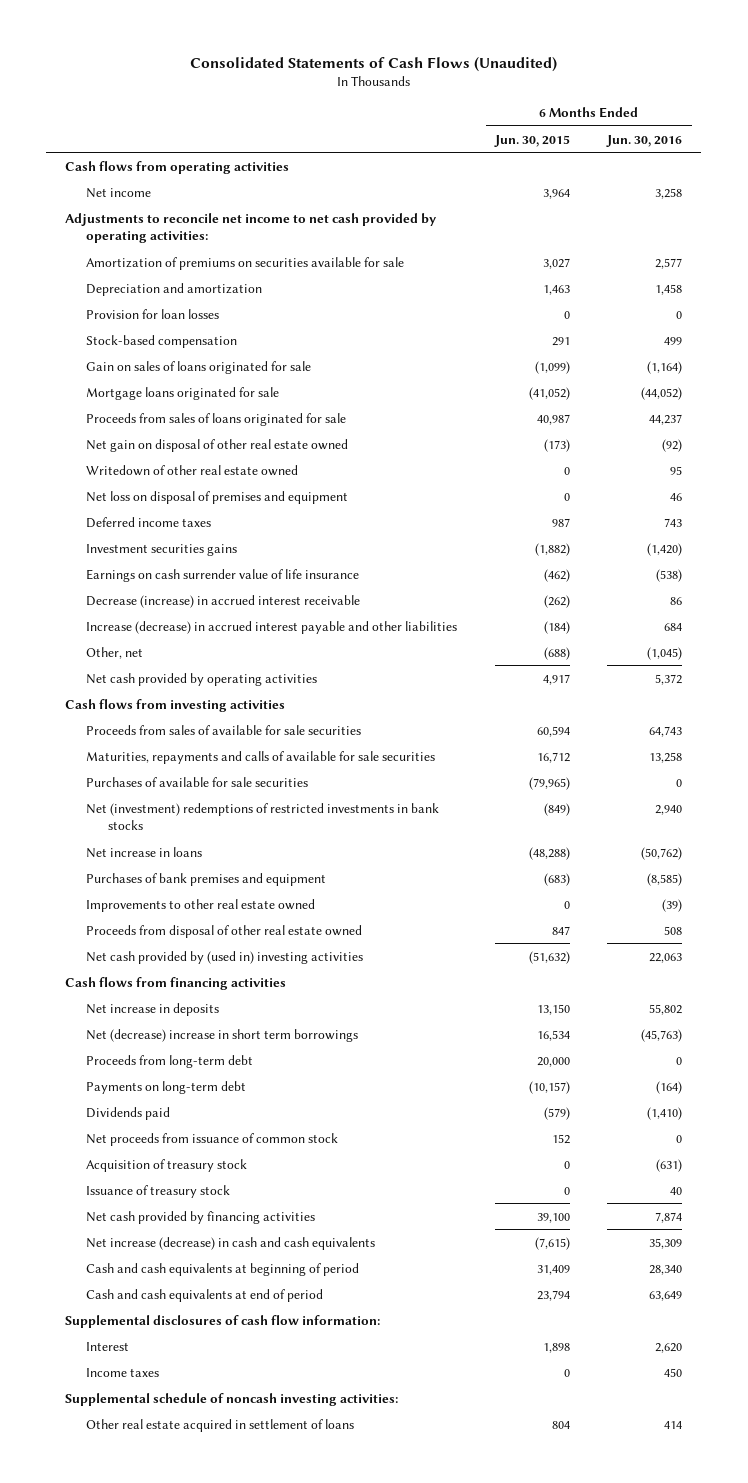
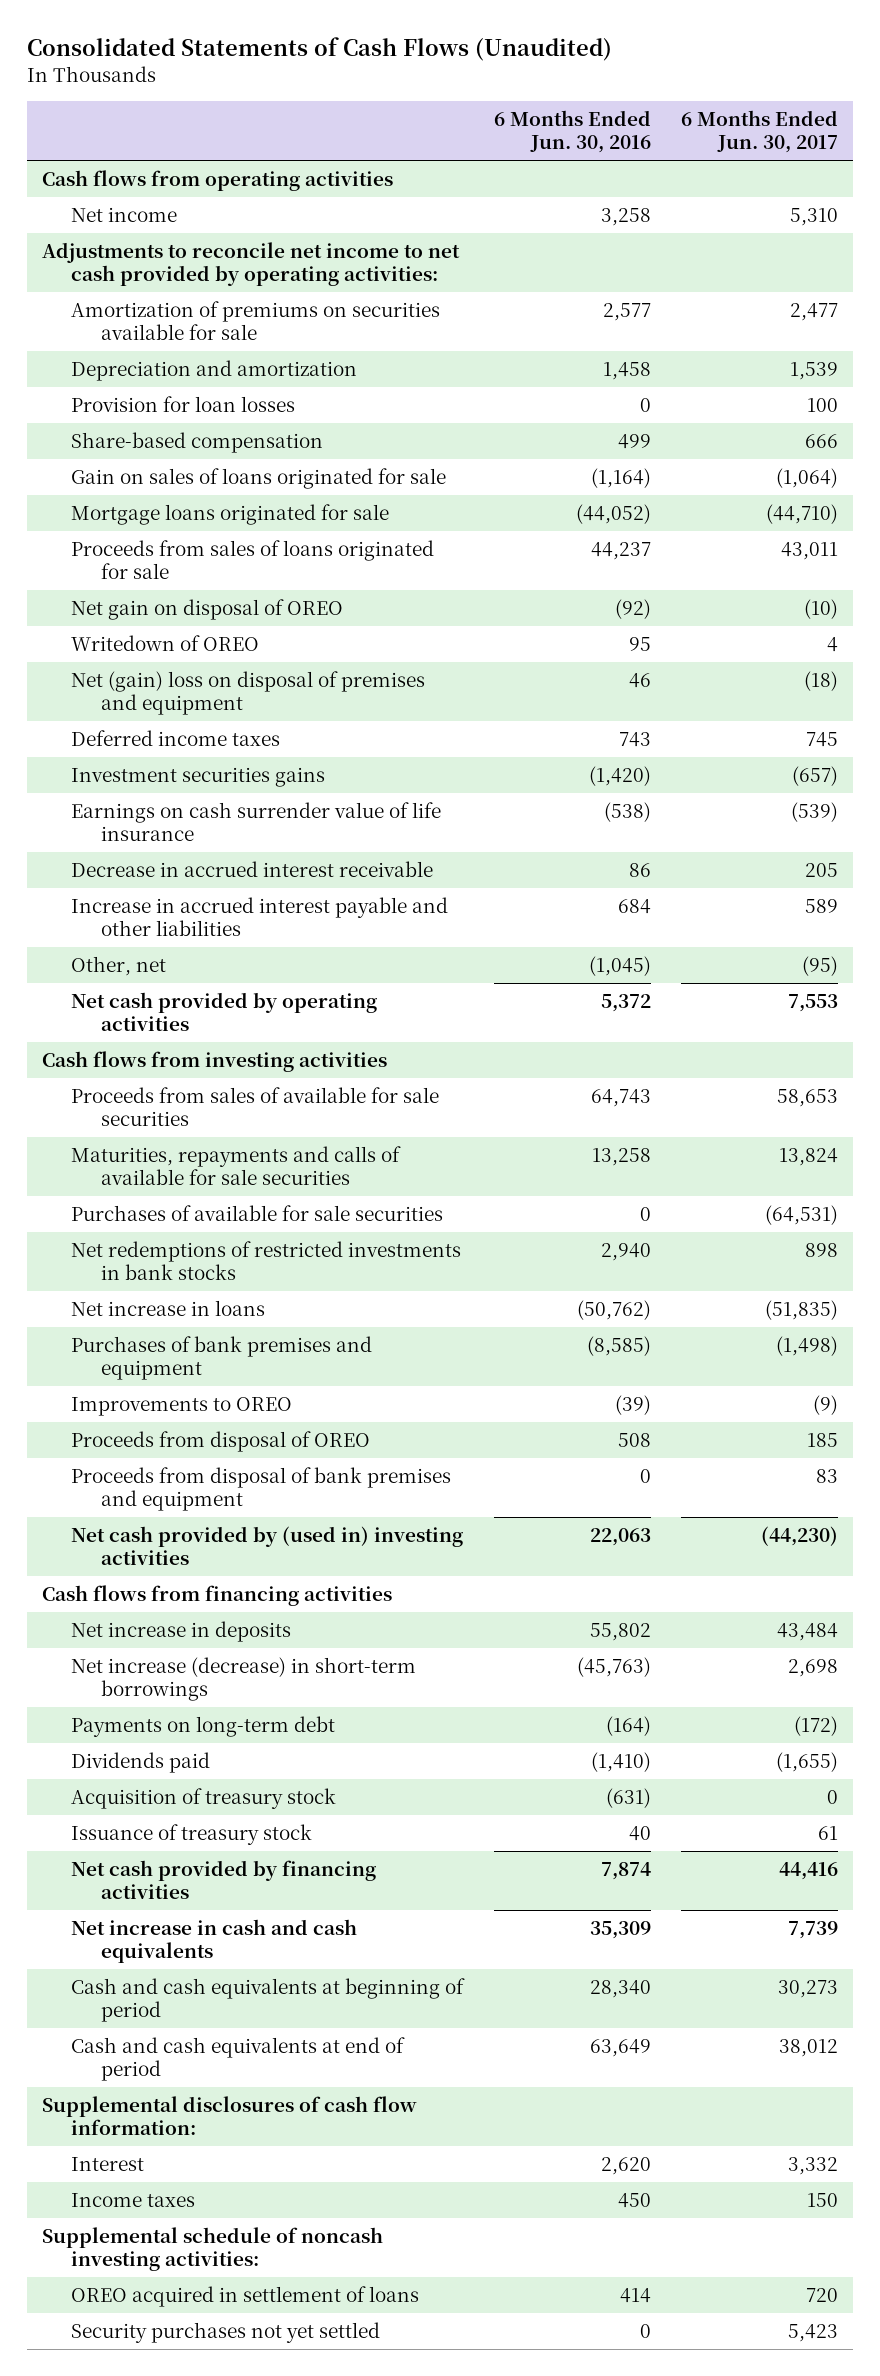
[493,134,570,147] Jun. 30, 2015 -> none
none -> [681,110,839,154] 6 Months Ended Jun. 30, 2017
[86,334,238,348] Stock-based compensation -> [71,432,324,454] Share-based compensation
[86,438,349,452] Net gain on disposal of other real estate owned -> [71,599,344,621] Net gain on disposal of OREO
[86,464,299,476] Writedown of other real estate owned -> [71,635,260,652] Writedown of OREO
[86,490,349,504] Net loss on disposal of premises and equipment -> [71,671,426,715] Net (gain) loss on disposal of premises and equipment
[86,594,361,608] Decrease (increase) in accrued interest receivable -> [71,861,434,878] Decrease in accrued interest receivable
[86,620,458,634] Increase (decrease) in accrued interest payable and other liabilities -> [71,897,449,936] Increase in accrued interest payable and other liabilities
[86,802,440,831] Net (investment) redemptions of restricted investments in bank stocks -> [71,1241,462,1280] Net redemptions of restricted investments in bank stocks
[86,898,316,912] Improvements to other real estate owned -> [71,1397,293,1417] Improvements to OREO
[86,924,363,938] Proceeds from disposal of other real estate owned -> [71,1431,371,1453] Proceeds from disposal of OREO
none -> [71,1467,452,1511] Proceeds from disposal of bank premises and equipment
[86,1054,254,1068] Proceeds from long-term debt -> none
[86,1028,359,1042] Net (decrease) increase in short term borrowings -> [71,1657,417,1701] Net increase (decrease) in short-term borrowings
[86,1132,339,1146] Net proceeds from issuance of common stock -> none
[86,1236,376,1250] Net increase (decrease) in cash and cash equivalents -> [71,1919,358,1963] Net increase in cash and cash equivalents
[86,1418,355,1432] Other real estate acquired in settlement of loans -> [71,2286,420,2308] OREO acquired in settlement of loans
none -> [71,2322,381,2344] Security purchases not yet settled

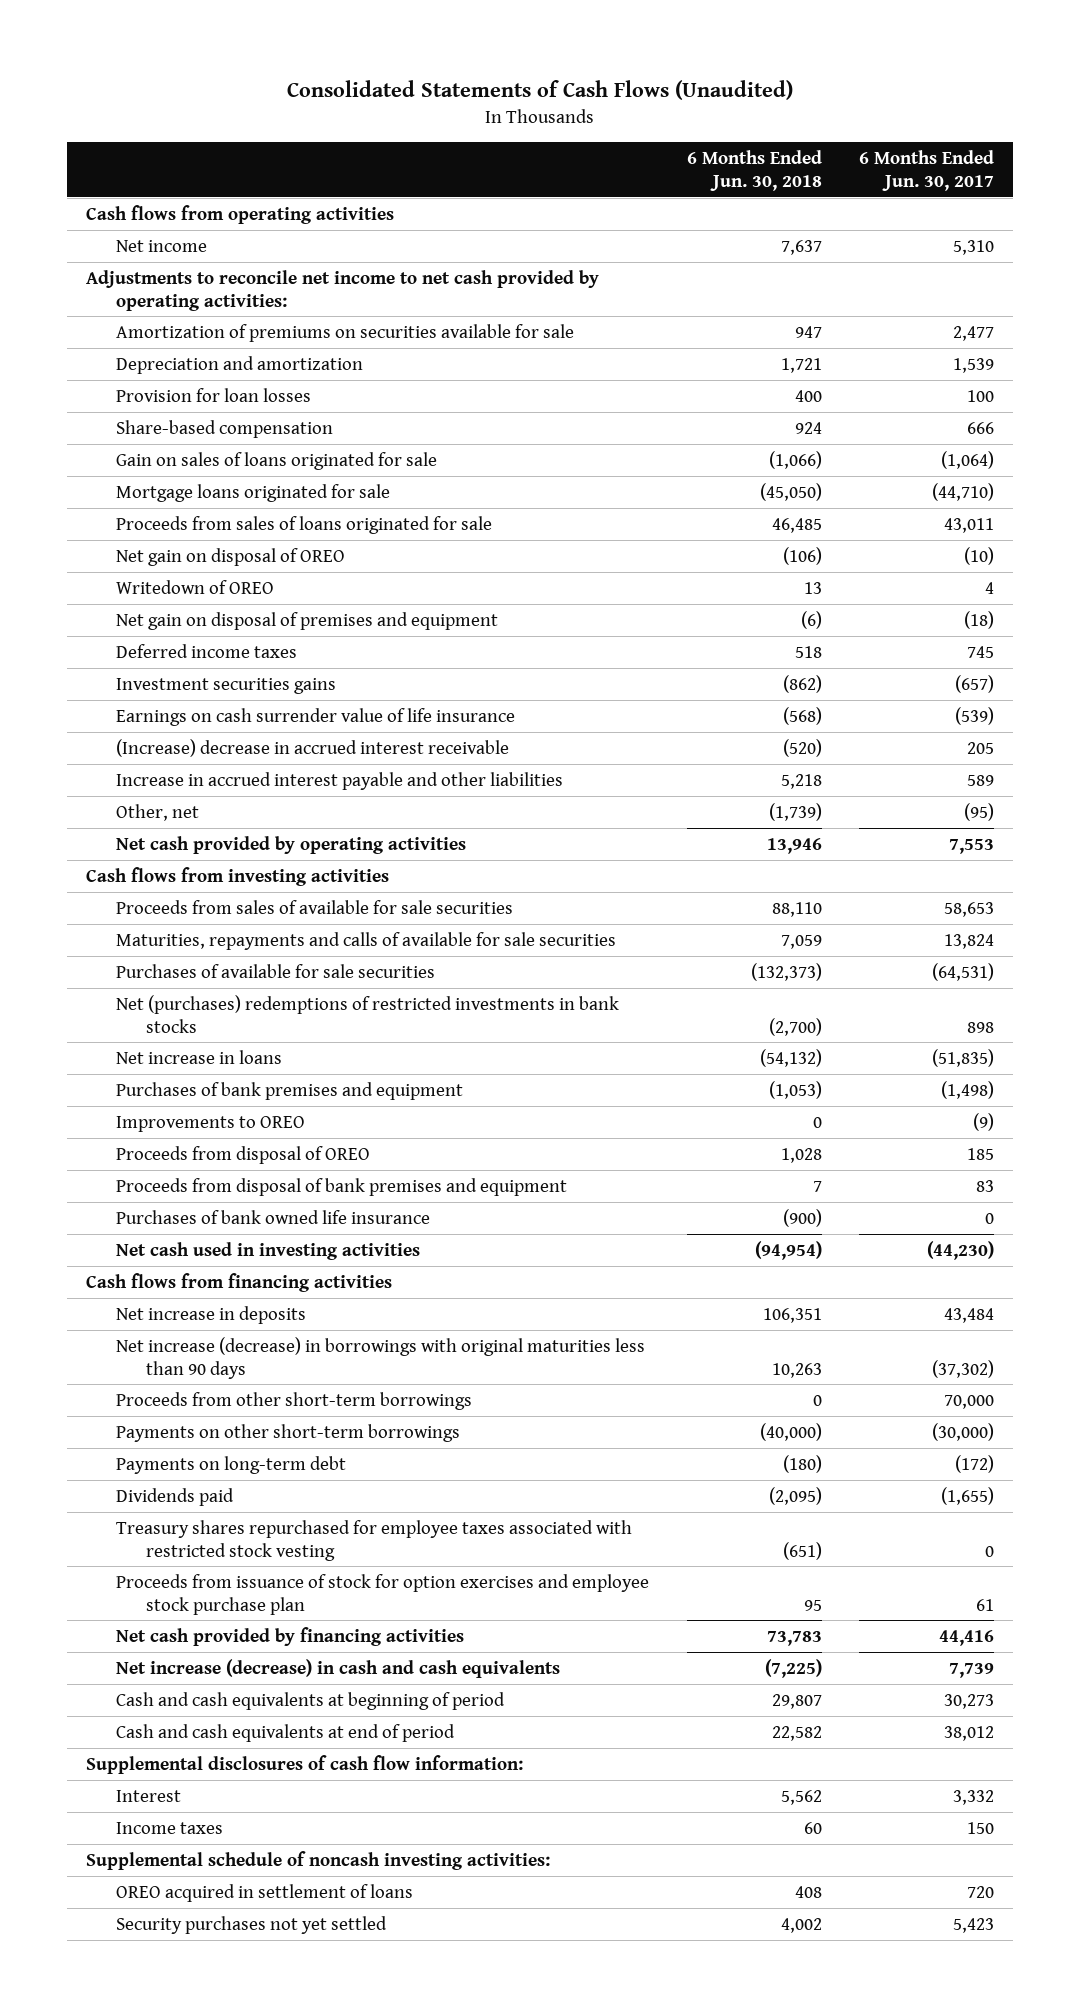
[493,110,651,154] 6 Months Ended Jun. 30, 2016 -> none
none -> [686,150,822,191] 6 Months Ended Jun. 30, 2018
[71,671,426,715] Net (gain) loss on disposal of premises and equipment -> [116,611,499,630] Net gain on disposal of premises and equipment
[71,861,434,878] Decrease in accrued interest receivable -> [116,738,510,757] (Increase) decrease in accrued interest receivable
[71,1241,462,1280] Net redemptions of restricted investments in bank stocks -> [116,994,620,1033] Net (purchases) redemptions of restricted investments in bank stocks
none -> [116,1209,431,1224] Purchases of bank owned life insurance
[71,1526,464,1565] Net cash provided by (used in) investing activities -> [116,1241,421,1260] Net cash used in investing activities
[71,1657,417,1701] Net increase (decrease) in short-term borrowings -> [116,1336,646,1379] Net increase (decrease) in borrowings with original maturities less than 90 days
[788,1659,839,1678] 2,698 -> [932,1359,995,1378] (37,302)
none -> [116,1391,473,1410] Proceeds from other short-term borrowings
none -> [116,1423,461,1442] Payments on other short-term borrowings
[71,1788,337,1810] Acquisition of treasury stock -> none
none -> [116,1519,633,1561] Treasury shares repurchased for employee taxes associated with restricted stock vesting
[71,1824,313,1846] Issuance of treasury stock -> [116,1573,650,1615] Proceeds from issuance of stock for option exercises and employee stock purchase plan
[71,1919,358,1963] Net increase in cash and cash equivalents -> [116,1658,561,1678] Net increase (decrease) in cash and cash equivalents

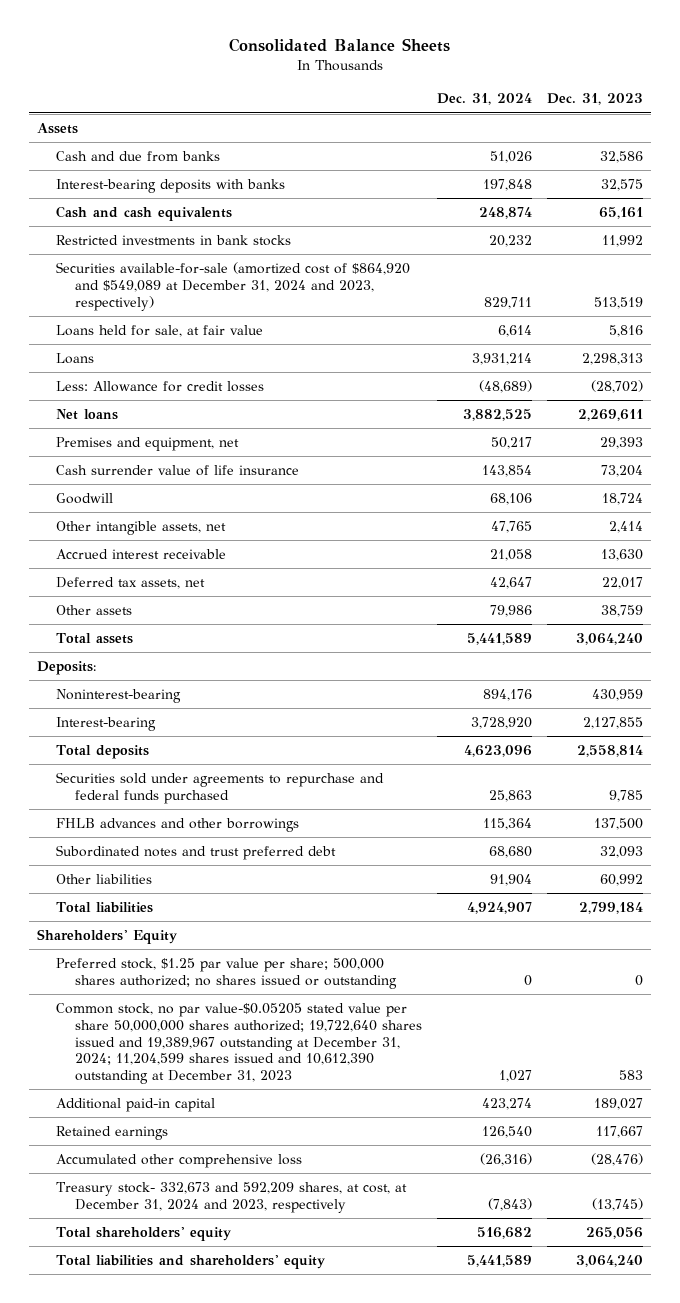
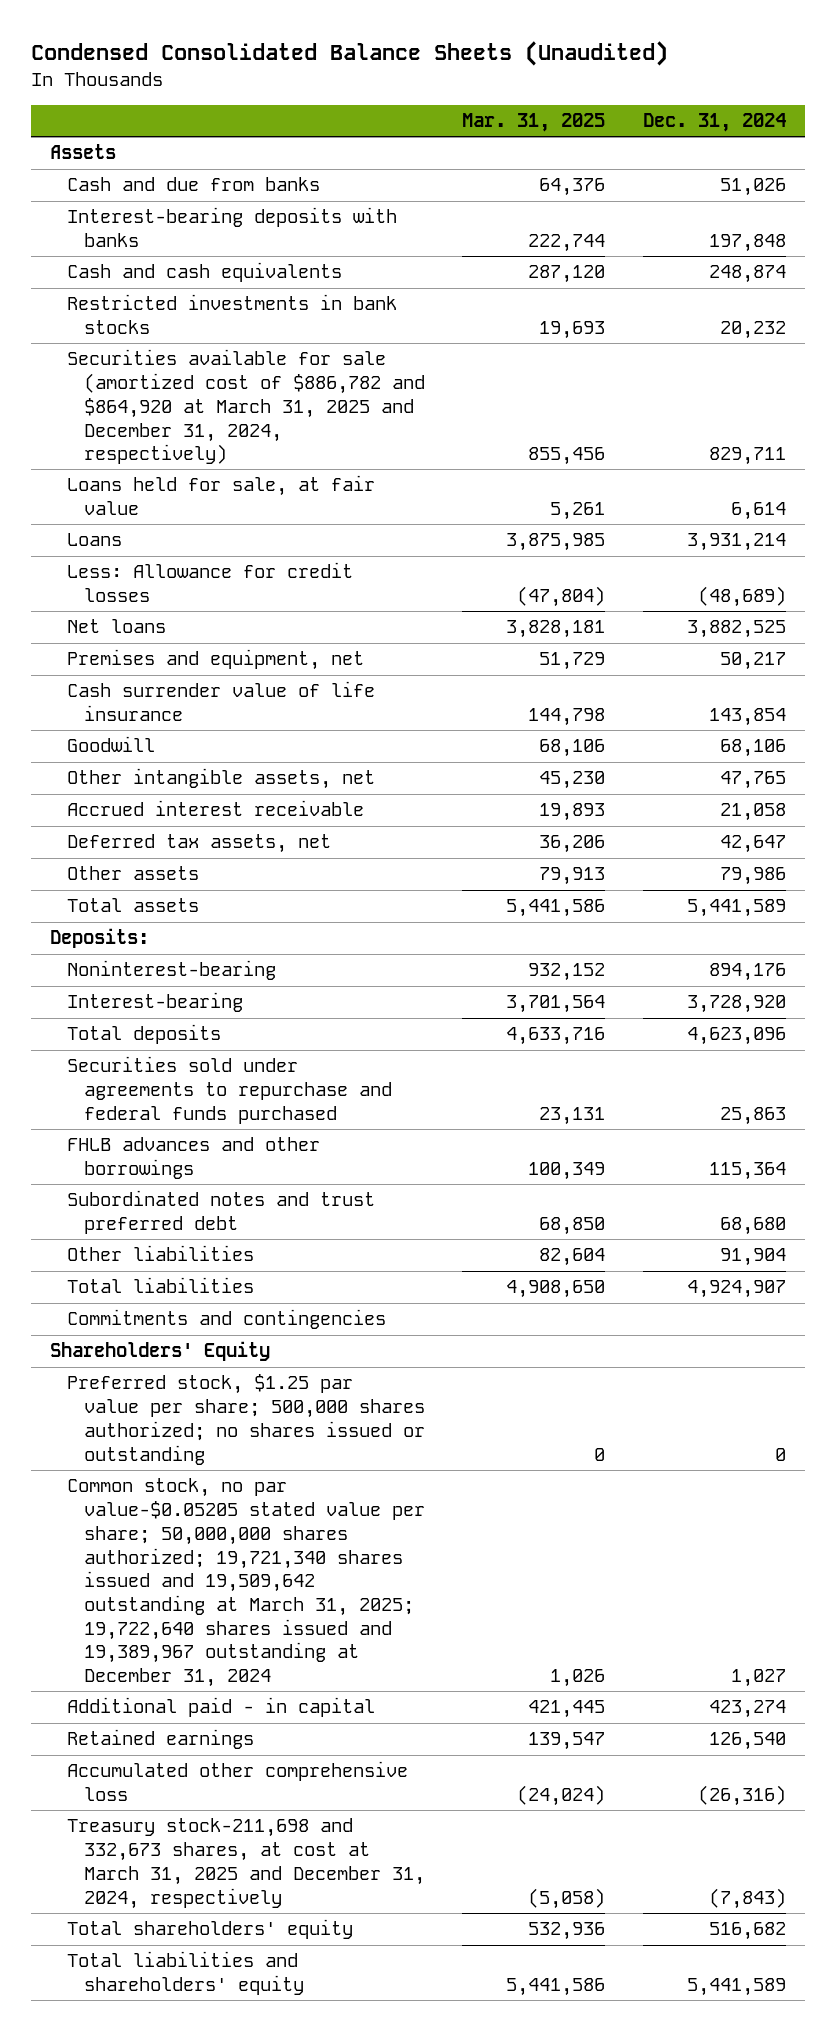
[228,38,450,53] Consolidated Balance Sheets -> [31,41,669,67] Condensed Consolidated Balance Sheets (Unaudited)
[547,93,644,106] Dec. 31, 2023 -> none
none -> [462,113,606,133] Mar. 31, 2025
[56,261,411,311] Securities available-for-sale (amortized cost of $864,920 and $549,089 at December 31, 2024 and 2023, respectively) -> [66,349,425,465] Securities available for sale (amortized cost of $886,782 and $864,920 at March 31, 2025 and December 31, 2024, respectively)
none -> [66,1309,386,1330] Commitments and contingencies
[56,1002,423,1085] Common stock, no par value-$0.05205 stated value per share 50,000,000 shares authorized; 19,722,640 shares issued and 19,389,967 outstanding at December 31, 2024; 11,204,599 shares issued and 10,612,390 outstanding at December 31, 2023 -> [66,1478,425,1687] Common stock, no par value-$0.05205 stated value per share; 50,000,000 shares authorized; 19,721,340 shares issued and 19,509,642 outstanding at March 31, 2025; 19,722,640 shares issued and 19,389,967 outstanding at December 31, 2024
[56,1097,216,1112] Additional paid-in capital -> [66,1697,375,1718] Additional paid - in capital
[56,1181,408,1213] Treasury stock- 332,673 and 592,209 shares, at cost, at December 31, 2024 and 2023, respectively -> [66,1818,425,1909] Treasury stock-211,698 and 332,673 shares, at cost at March 31, 2025 and December 31, 2024, respectively

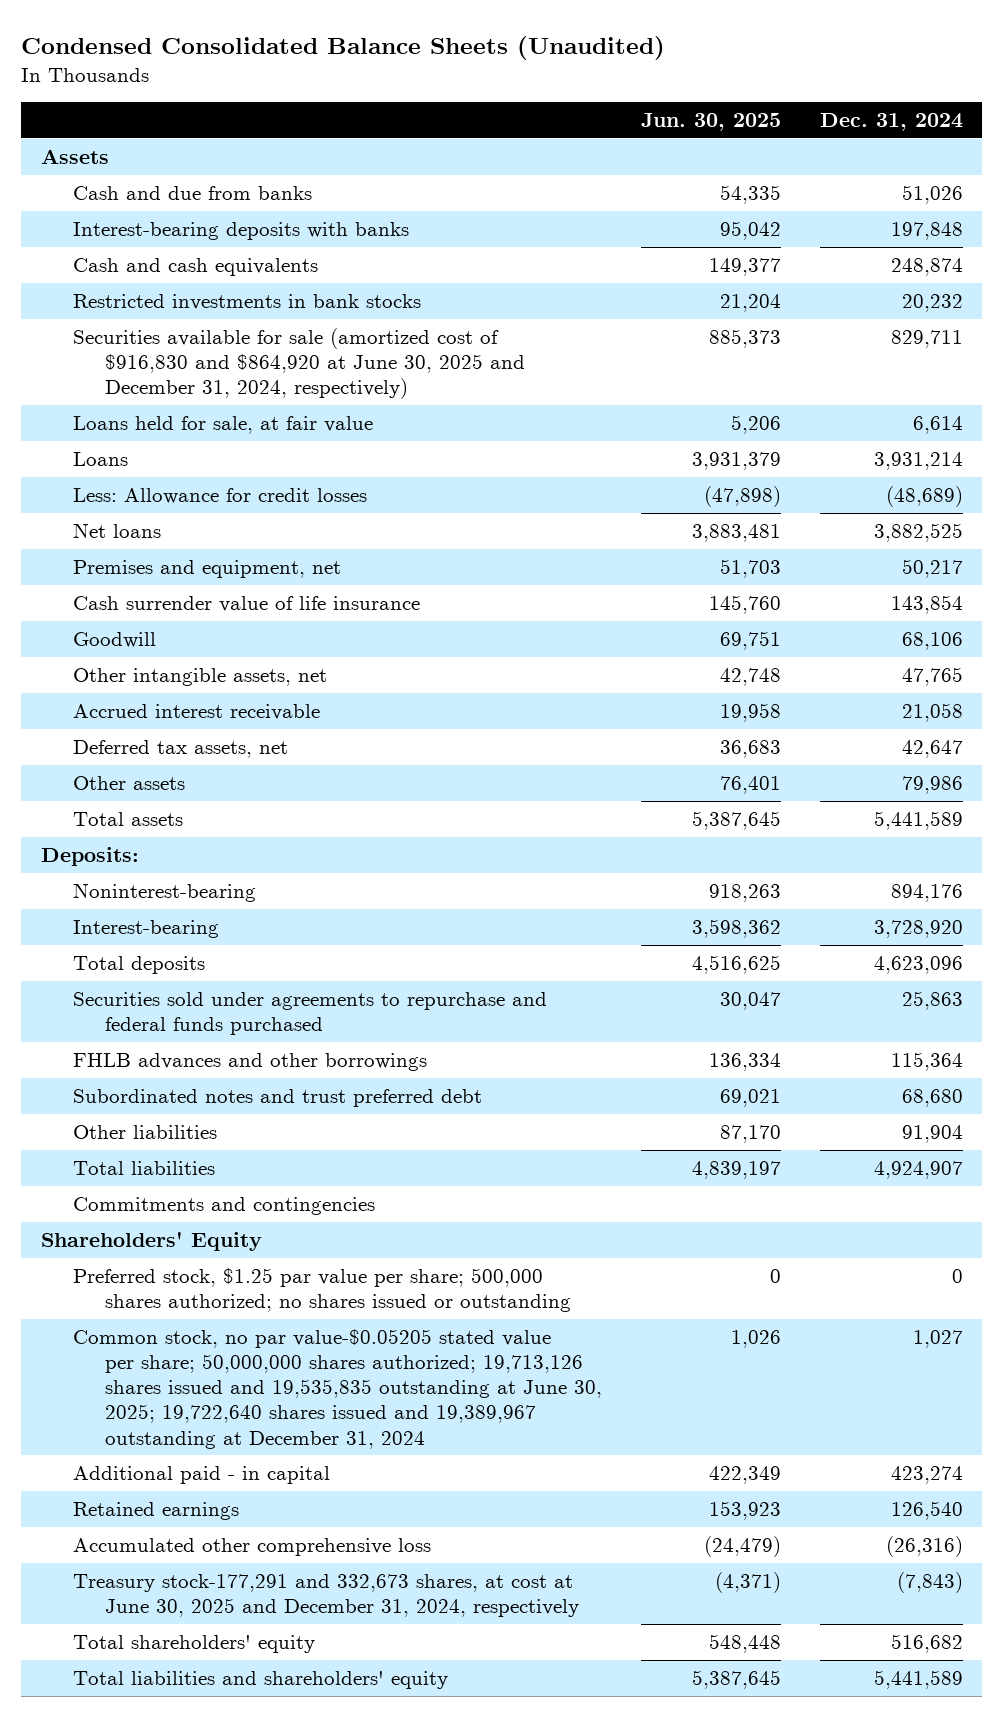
[462,113,606,133] Mar. 31, 2025 -> none
none -> [640,113,781,132] Jun. 30, 2025
[66,349,425,465] Securities available for sale (amortized cost of $886,782 and $864,920 at March 31, 2025 and December 31, 2024, respectively) -> [72,327,526,400] Securities available for sale (amortized cost of $916,830 and $864,920 at June 30, 2025 and December 31, 2024, respectively)
[66,1478,425,1687] Common stock, no par value-$0.05205 stated value per share; 50,000,000 shares authorized; 19,721,340 shares issued and 19,509,642 outstanding at March 31, 2025; 19,722,640 shares issued and 19,389,967 outstanding at December 31, 2024 -> [72,1328,603,1449] Common stock, no par value-$0.05205 stated value per share; 50,000,000 shares authorized; 19,713,126 shares issued and 19,535,835 outstanding at June 30, 2025; 19,722,640 shares issued and 19,389,967 outstanding at December 31, 2024
[66,1818,425,1909] Treasury stock-211,698 and 332,673 shares, at cost at March 31, 2025 and December 31, 2024, respectively -> [72,1573,580,1618] Treasury stock-177,291 and 332,673 shares, at cost at June 30, 2025 and December 31, 2024, respectively

